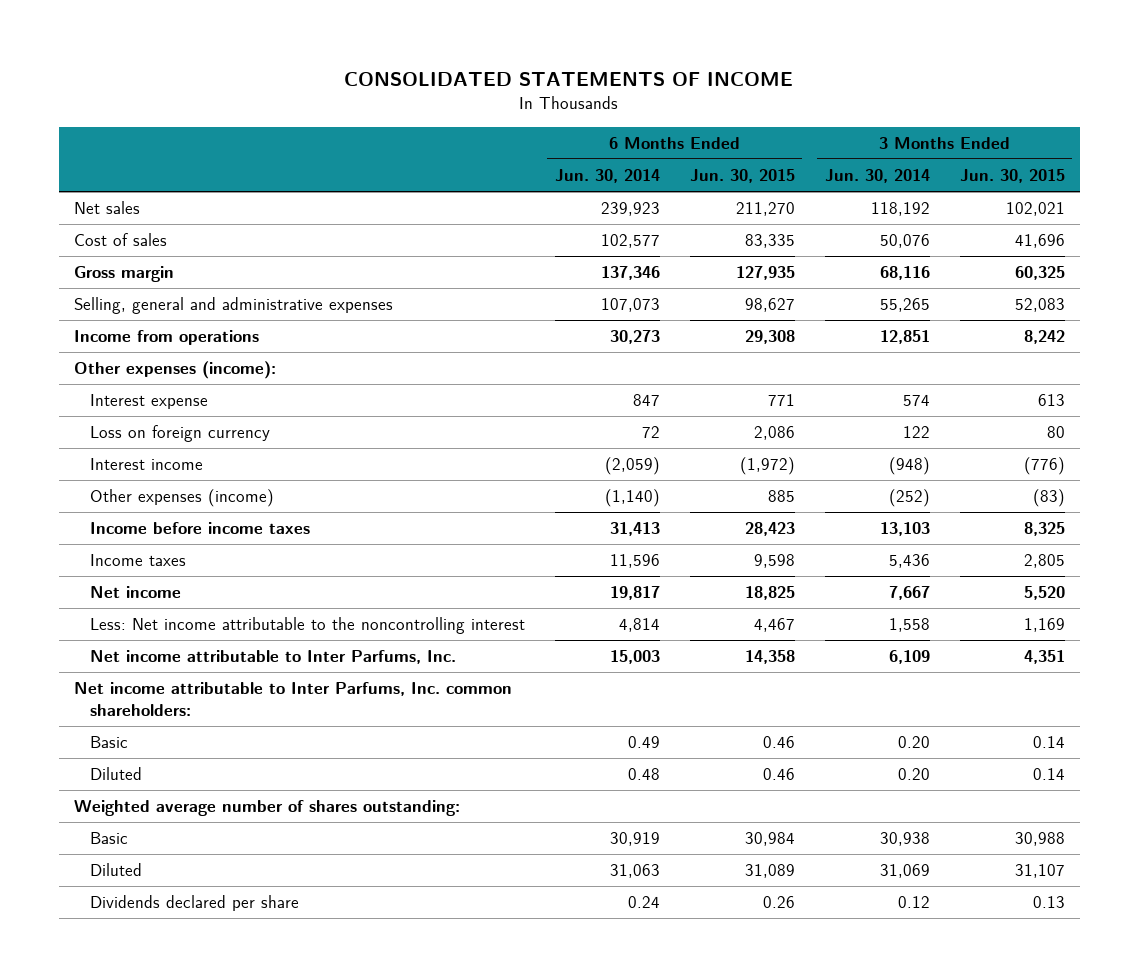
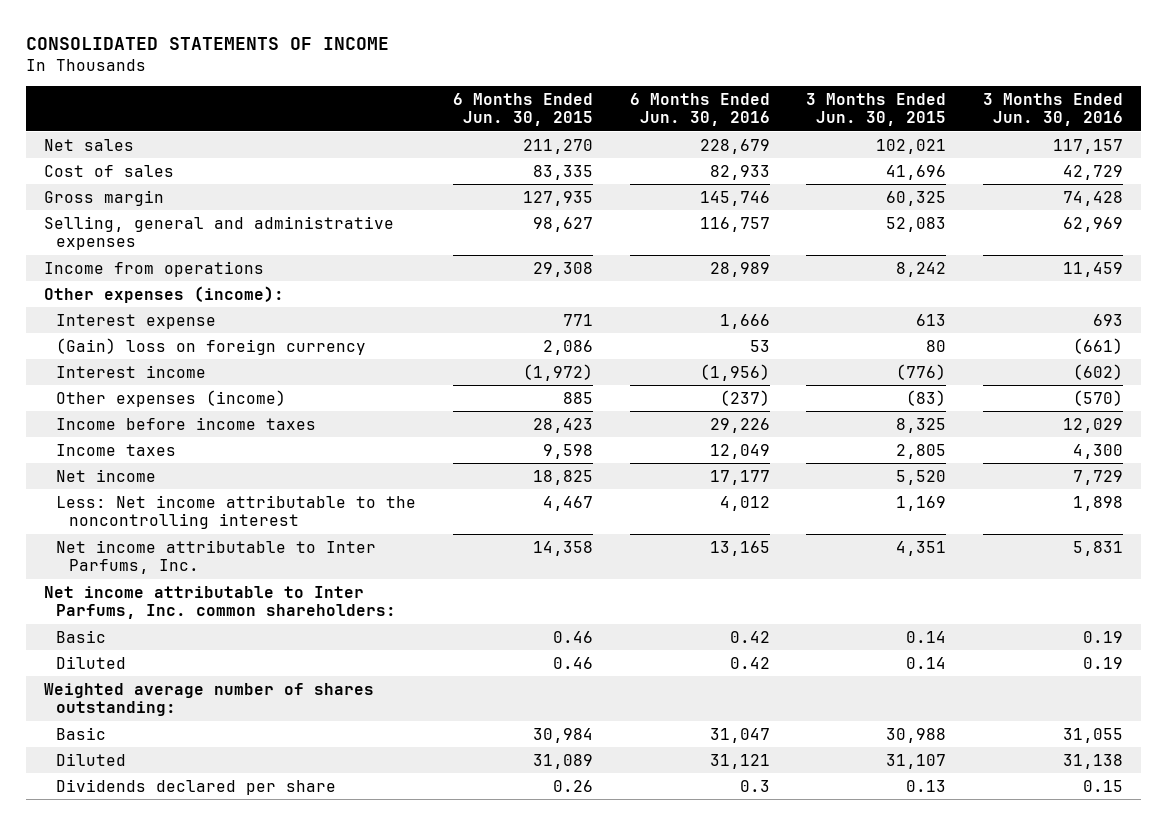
[554,169,660,184] Jun. 30, 2014 -> none
[824,169,930,184] Jun. 30, 2014 -> none
none -> [629,92,770,127] 6 Months Ended Jun. 30, 2016
none -> [982,92,1123,127] 3 Months Ended Jun. 30, 2016
[89,425,270,443] Loss on foreign currency -> [56,337,367,355] (Gain) loss on foreign currency

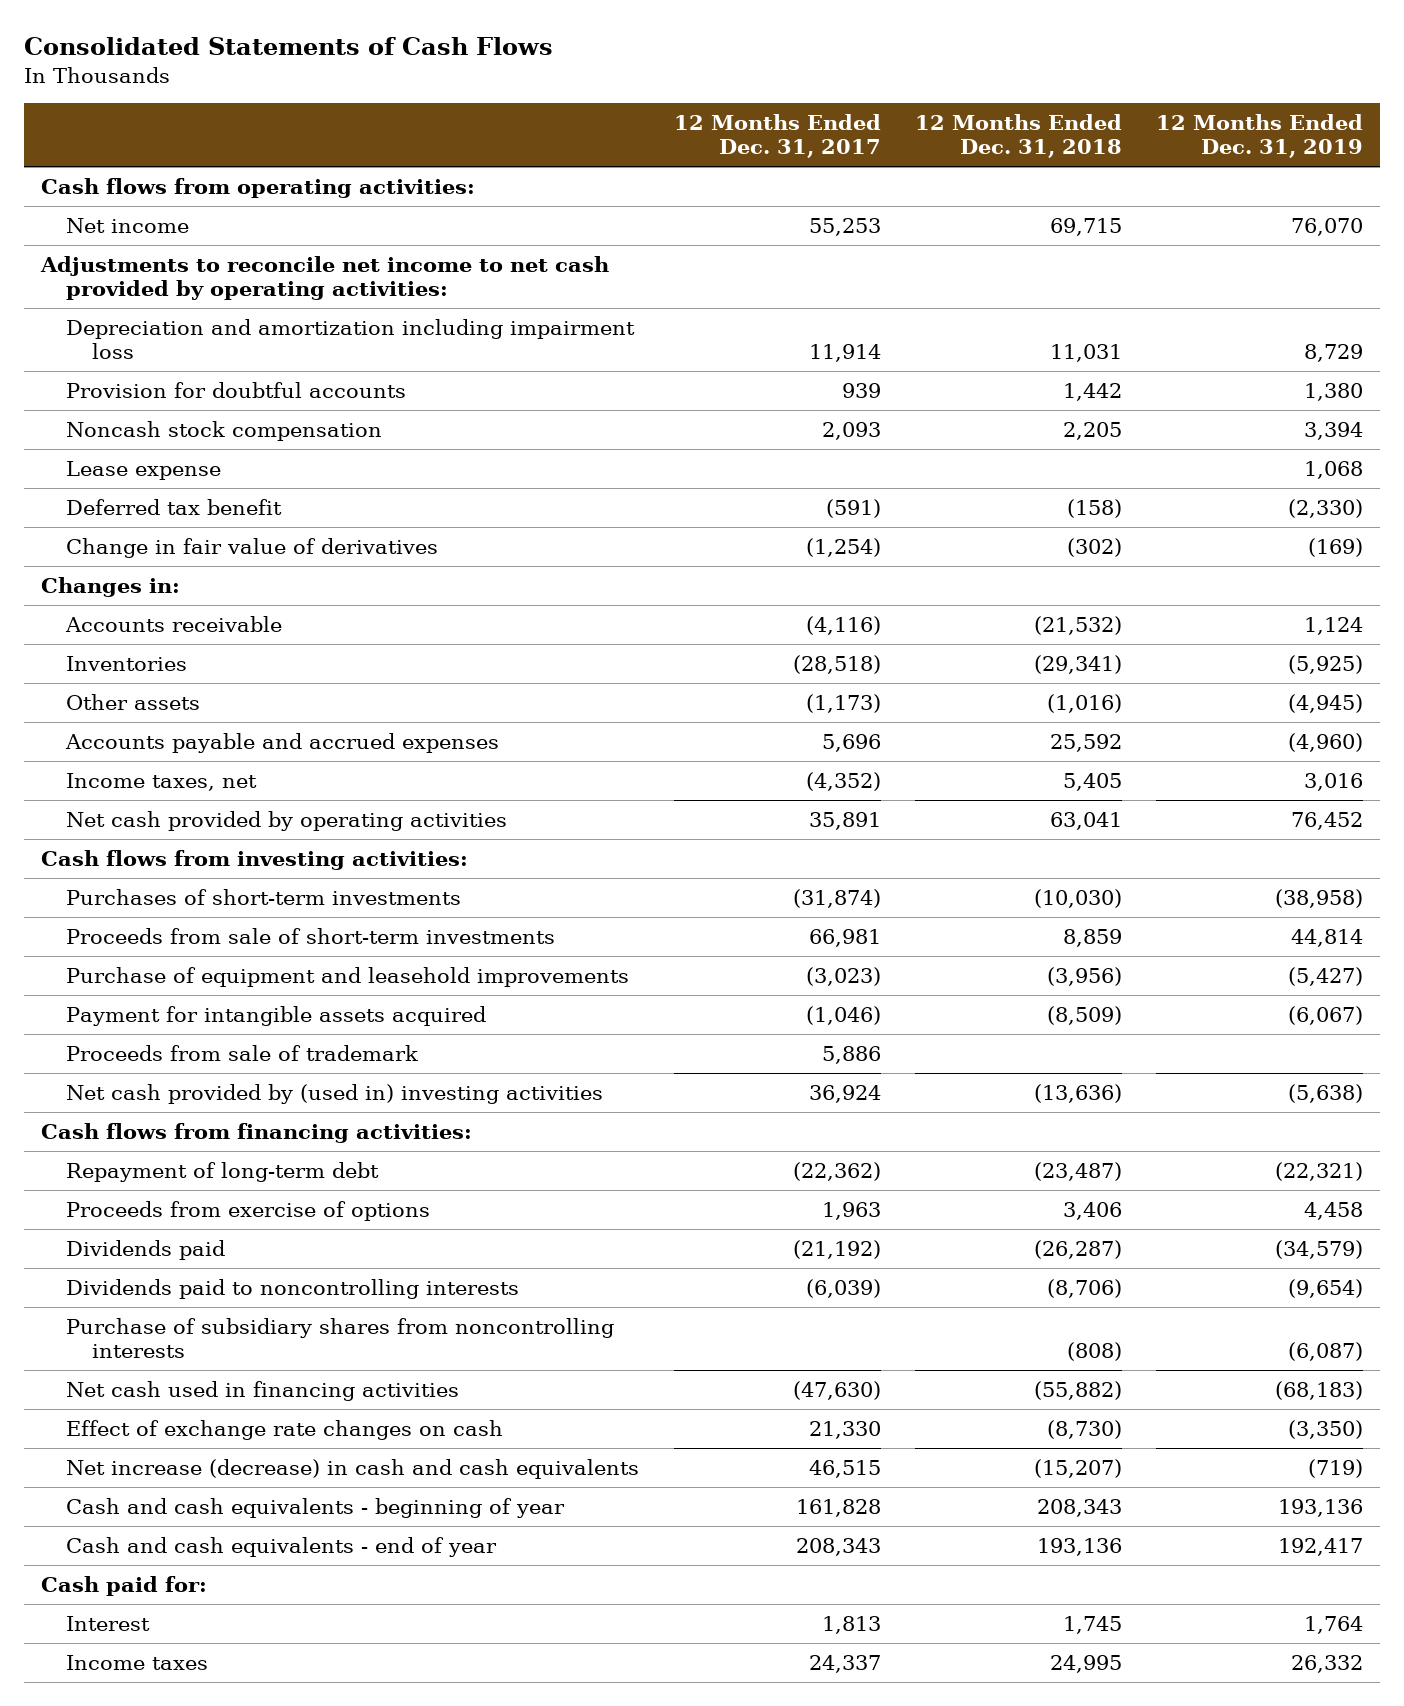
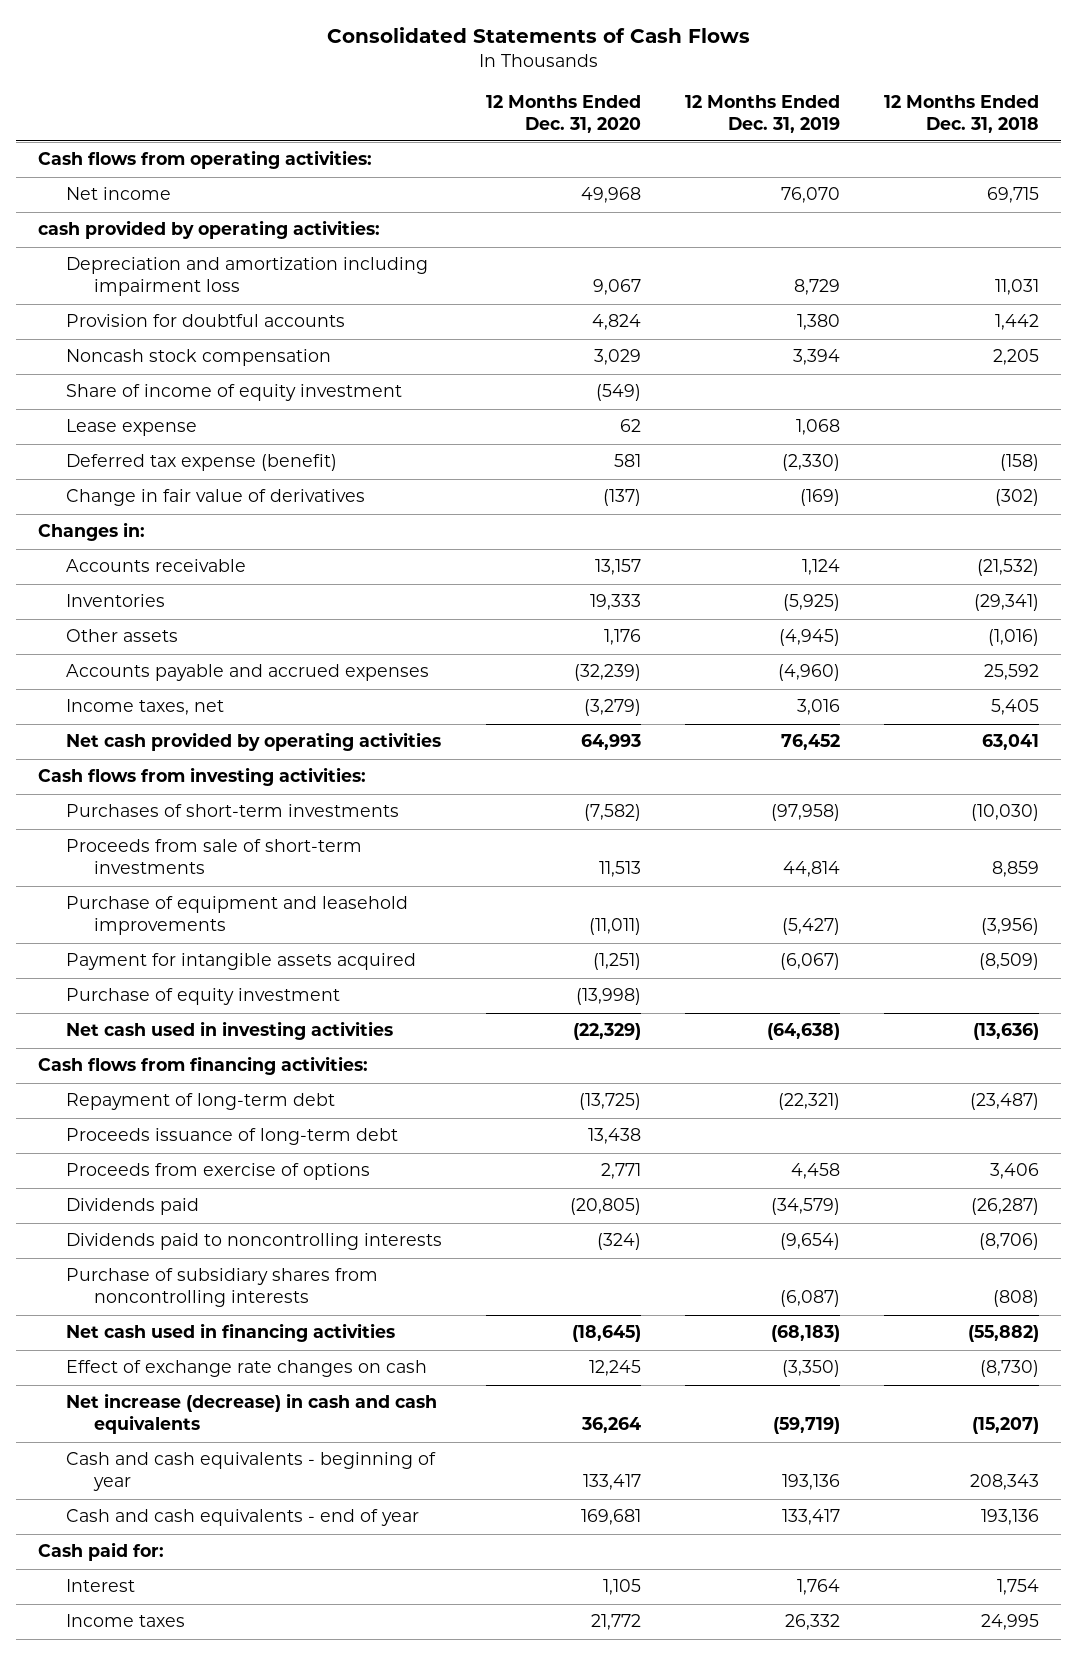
[673,113,881,159] 12 Months Ended Dec. 31, 2017 -> none
none -> [485,94,641,133] 12 Months Ended Dec. 31, 2020
[39,255,609,301] Adjustments to reconcile net income to net cash provided by operating activities: -> [37,220,380,240] cash provided by operating activities:
none -> [65,384,402,402] Share of income of equity investment
[66,498,283,515] Deferred tax benefit -> [65,454,337,472] Deferred tax expense (benefit)
[1275,888,1364,908] (38,958) -> [771,804,841,822] (97,958)
[66,1044,419,1061] Proceeds from sale of trademark -> none
none -> [65,988,340,1006] Purchase of equity investment
[66,1083,604,1104] Net cash provided by (used in) investing activities -> [65,1021,393,1041] Net cash used in investing activities
[1288,1083,1364,1103] (5,638) -> [767,1023,841,1041] (64,638)
none -> [65,1128,398,1146] Proceeds issuance of long-term debt
[1308,1458,1364,1478] (719) -> [773,1417,841,1435] (59,719)
[1278,1537,1364,1556] 192,417 -> [782,1509,841,1526] 133,417
[1062,1615,1122,1634] 1,745 -> [997,1579,1040,1596] 1,754

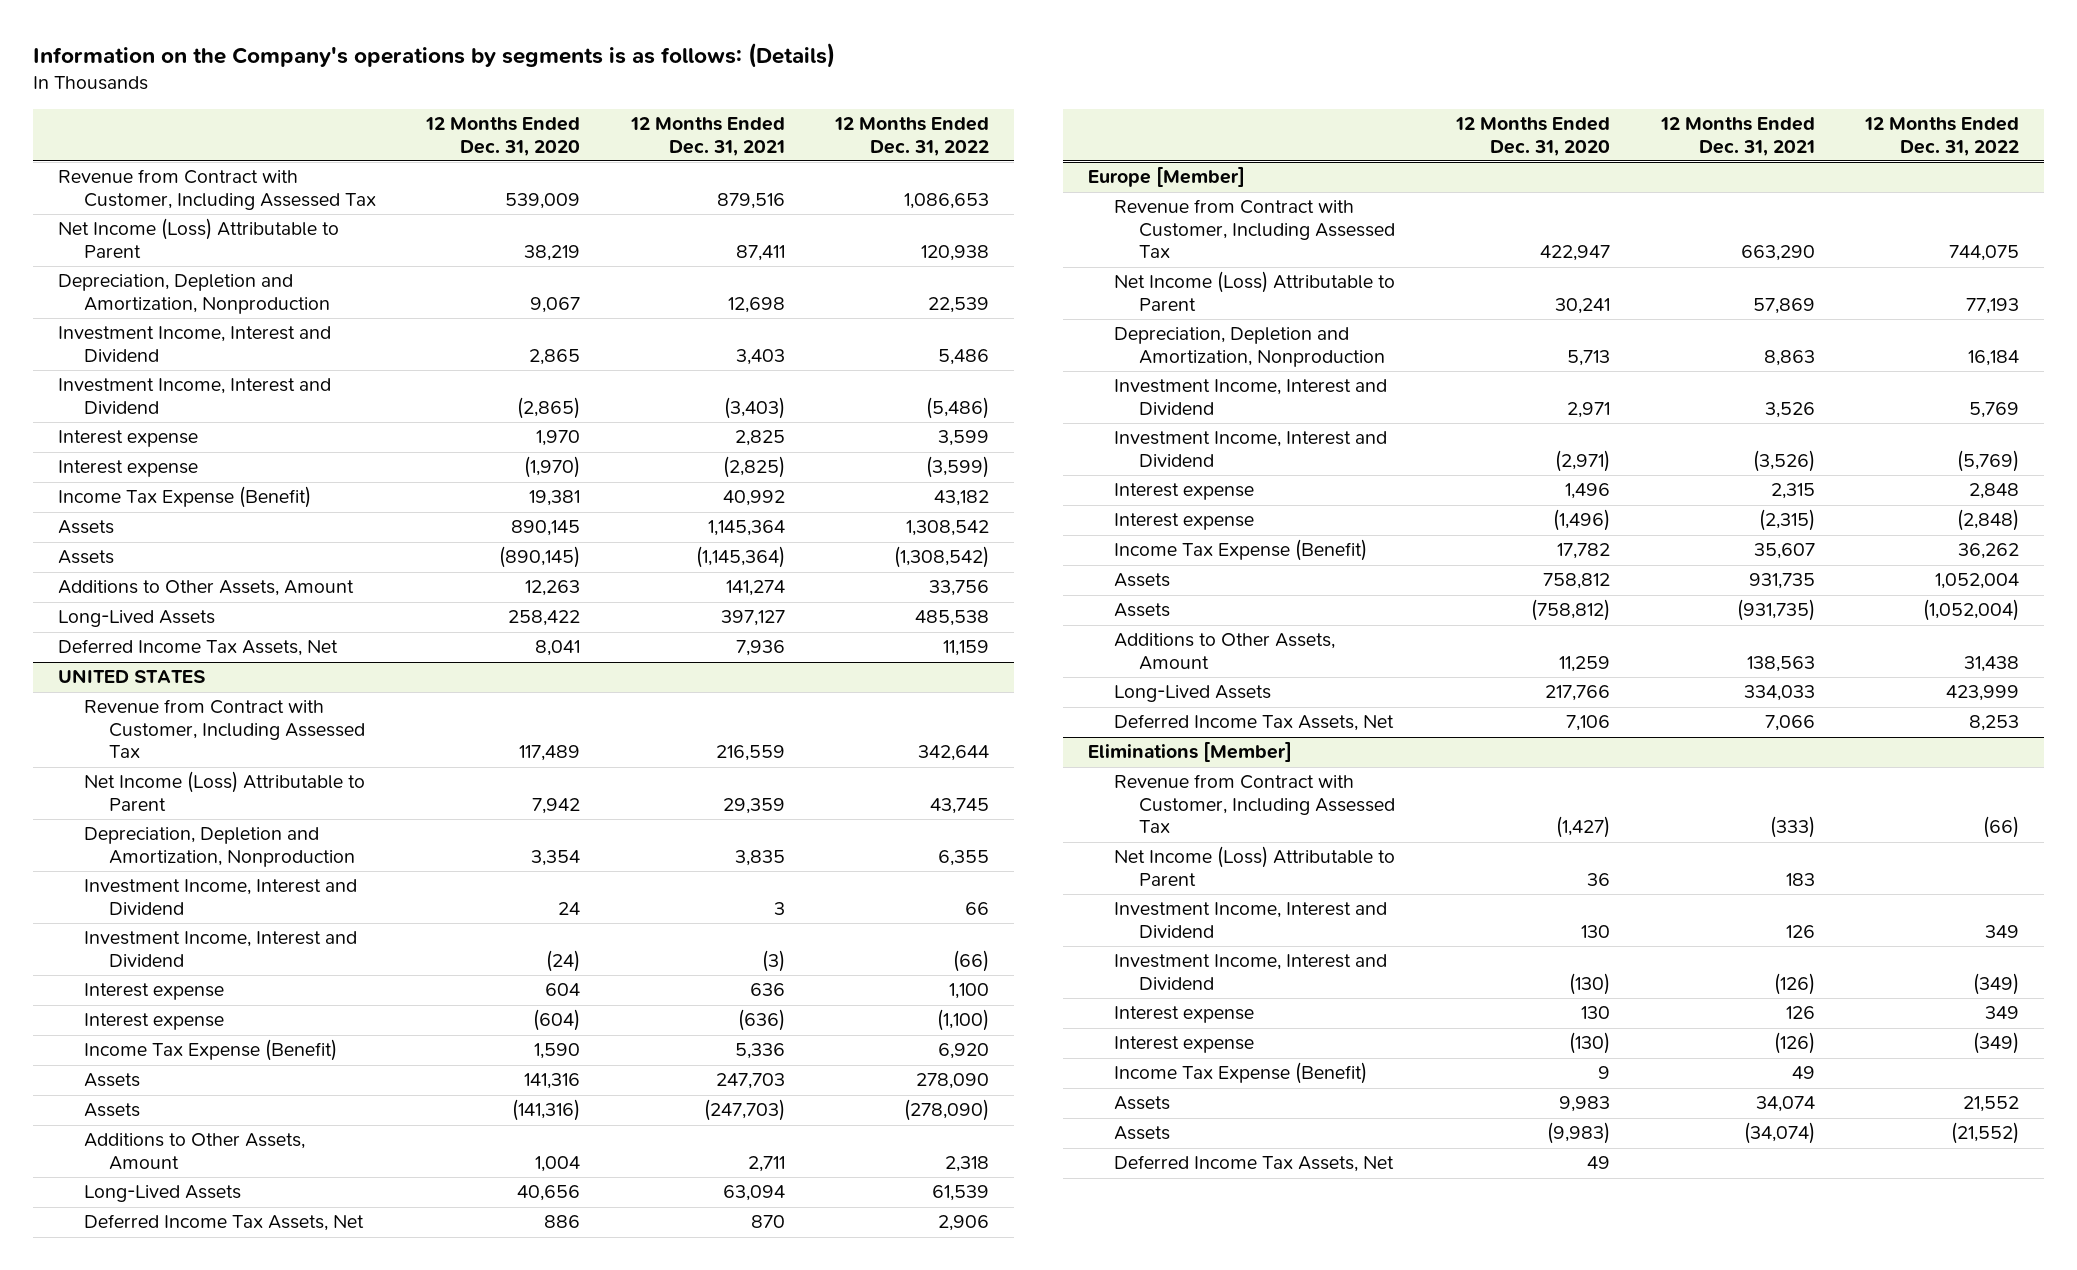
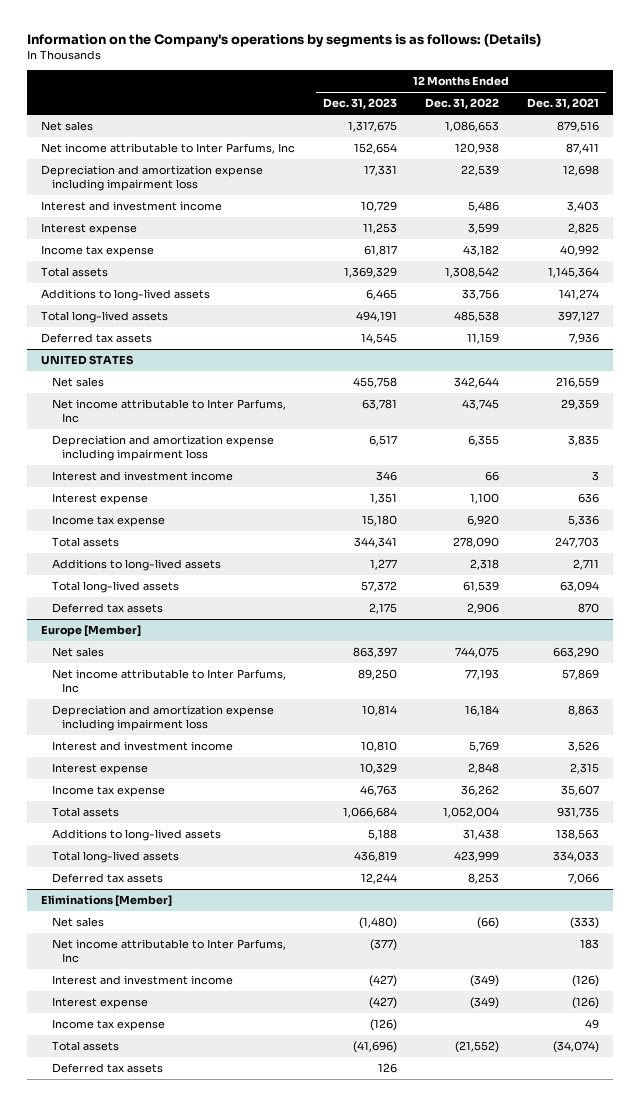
[425,117,581,156] 12 Months Ended Dec. 31, 2020 -> none
none -> [322,98,397,110] Dec. 31, 2023
[58,378,332,414] Investment Income, Interest and Dividend -> none
[58,169,376,210] Revenue from Contract with Customer, Including Assessed Tax -> [40,121,93,132] Net sales
[58,218,340,258] Net Income (Loss) Attributable to Parent -> [40,143,295,155] Net income attributable to Inter Parfums, Inc
[58,274,330,314] Depreciation, Depletion and Amortization, Nonproduction -> [40,165,263,191] Depreciation and amortization expense including impairment loss
[58,326,332,362] Investment Income, Interest and Dividend -> [40,201,222,212] Interest and investment income
[58,460,199,478] Interest expense -> none
[58,550,115,565] Assets -> none
[58,486,312,509] Income Tax Expense (Benefit) -> [40,245,154,258] Income tax expense
[58,520,115,535] Assets -> [40,267,108,278] Total assets
[58,580,355,597] Additions to Other Assets, Amount -> [40,289,210,302] Additions to long-lived assets
[58,610,216,628] Long-Lived Assets -> [40,311,168,324] Total long-lived assets
[58,639,339,657] Deferred Income Tax Assets, Net -> [40,333,152,344] Deferred tax assets
[83,931,357,967] Investment Income, Interest and Dividend -> none
[83,699,366,759] Revenue from Contract with Customer, Including Assessed Tax -> [51,377,104,388] Net sales
[83,771,365,811] Net Income (Loss) Attributable to Parent -> [51,399,286,423] Net income attributable to Inter Parfums, Inc
[83,827,356,867] Depreciation, Depletion and Amortization, Nonproduction -> [51,435,274,461] Depreciation and amortization expense including impairment loss
[83,879,357,915] Investment Income, Interest and Dividend -> [51,471,233,482] Interest and investment income
[83,1013,224,1031] Interest expense -> none
[83,1103,140,1118] Assets -> none
[83,1039,337,1062] Income Tax Expense (Benefit) -> [51,515,165,528] Income tax expense
[83,1073,140,1088] Assets -> [51,537,119,548] Total assets
[83,1133,305,1170] Additions to Other Assets, Amount -> [51,559,221,572] Additions to long-lived assets
[83,1185,241,1203] Long-Lived Assets -> [51,581,179,594] Total long-lived assets
[83,1214,364,1232] Deferred Income Tax Assets, Net -> [51,603,163,614] Deferred tax assets
[1113,431,1387,467] Investment Income, Interest and Dividend -> none
[1113,199,1396,259] Revenue from Contract with Customer, Including Assessed Tax -> [51,647,104,658] Net sales
[1113,271,1395,311] Net Income (Loss) Attributable to Parent -> [51,669,286,693] Net income attributable to Inter Parfums, Inc
[1113,327,1386,367] Depreciation, Depletion and Amortization, Nonproduction -> [51,705,274,731] Depreciation and amortization expense including impairment loss
[1113,379,1387,415] Investment Income, Interest and Dividend -> [51,741,233,752] Interest and investment income
[1113,513,1254,531] Interest expense -> none
[1113,603,1170,618] Assets -> none
[1113,539,1367,562] Income Tax Expense (Benefit) -> [51,785,165,798] Income tax expense
[1113,573,1170,588] Assets -> [51,807,119,818] Total assets
[1113,633,1335,670] Additions to Other Assets, Amount -> [51,829,221,842] Additions to long-lived assets
[1113,685,1271,703] Long-Lived Assets -> [51,851,179,864] Total long-lived assets
[1113,714,1394,732] Deferred Income Tax Assets, Net -> [51,873,163,884] Deferred tax assets
[1113,954,1387,990] Investment Income, Interest and Dividend -> none
[1113,1006,1254,1024] Interest expense -> none
[1113,774,1396,834] Revenue from Contract with Customer, Including Assessed Tax -> [51,917,104,928] Net sales
[1113,846,1395,886] Net Income (Loss) Attributable to Parent -> [51,939,286,963] Net income attributable to Inter Parfums, Inc
[1113,902,1387,938] Investment Income, Interest and Dividend -> [51,975,233,986] Interest and investment income
[1785,924,1815,938] 126 -> [572,975,600,988] (126)
[1985,924,2020,938] 349 -> [469,975,499,988] (349)
[1113,1126,1170,1141] Assets -> none
[1113,1062,1367,1085] Income Tax Expense (Benefit) -> [51,1019,165,1032] Income tax expense
[1113,1096,1170,1111] Assets -> [51,1041,119,1052] Total assets
[1755,1096,1815,1113] 34,074 -> [553,1041,600,1054] (34,074)
[1963,1096,2020,1113] 21,552 -> [454,1041,499,1054] (21,552)
[1113,1155,1394,1173] Deferred Income Tax Assets, Net -> [51,1063,163,1074] Deferred tax assets

